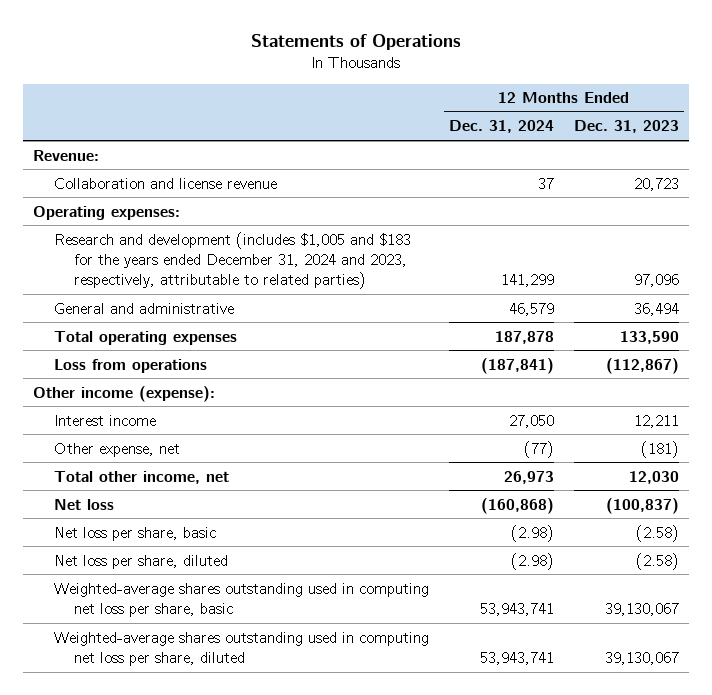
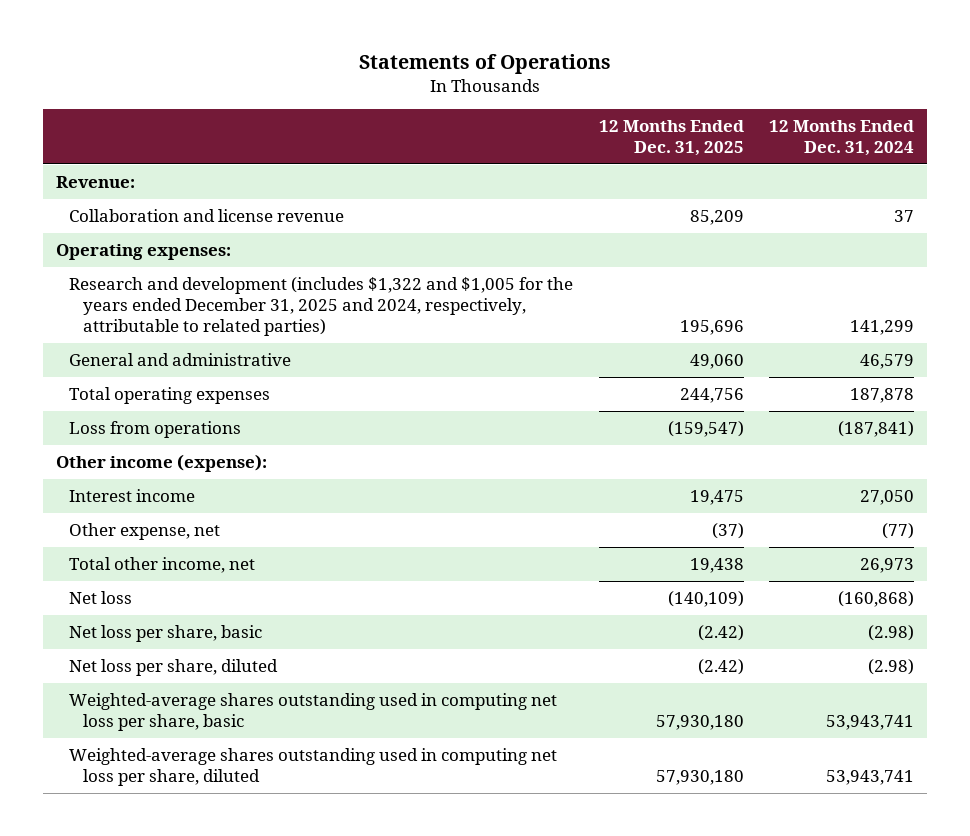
[574,120,680,134] Dec. 31, 2023 -> none
none -> [598,119,744,156] 12 Months Ended Dec. 31, 2025
[53,231,411,289] Research and development (includes $1,005 and $183 for the years ended December 31, 2024 and 2023, respectively, attributable to related parties) -> [69,276,574,337] Research and development (includes $1,322 and $1,005 for the years ended December 31, 2025 and 2024, respectively, attributable to related parties)

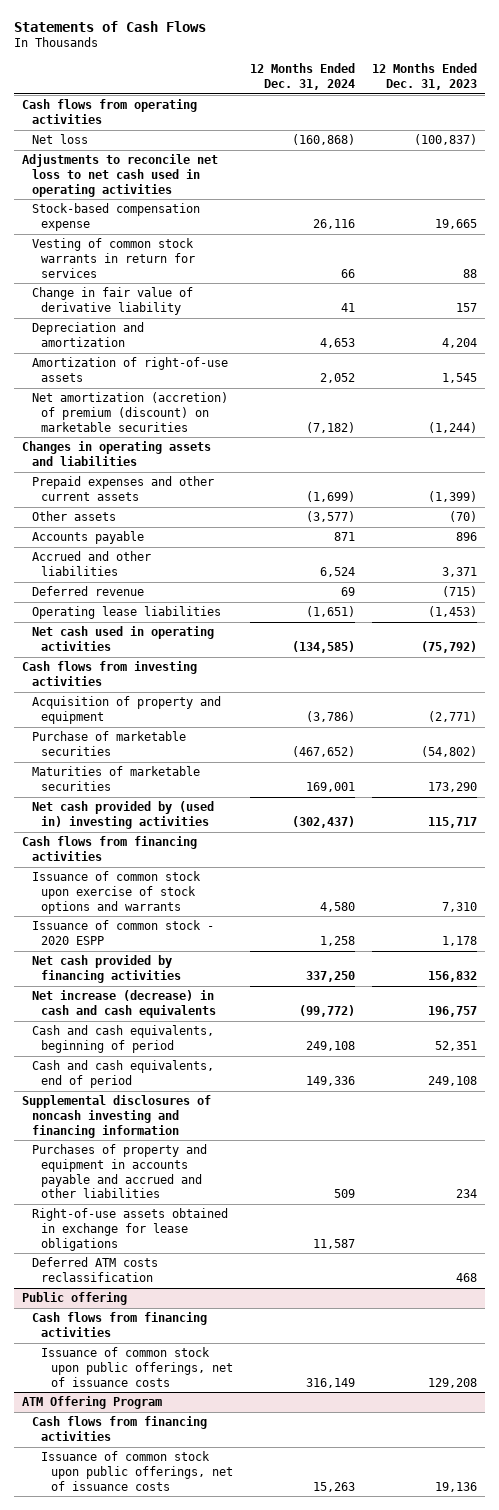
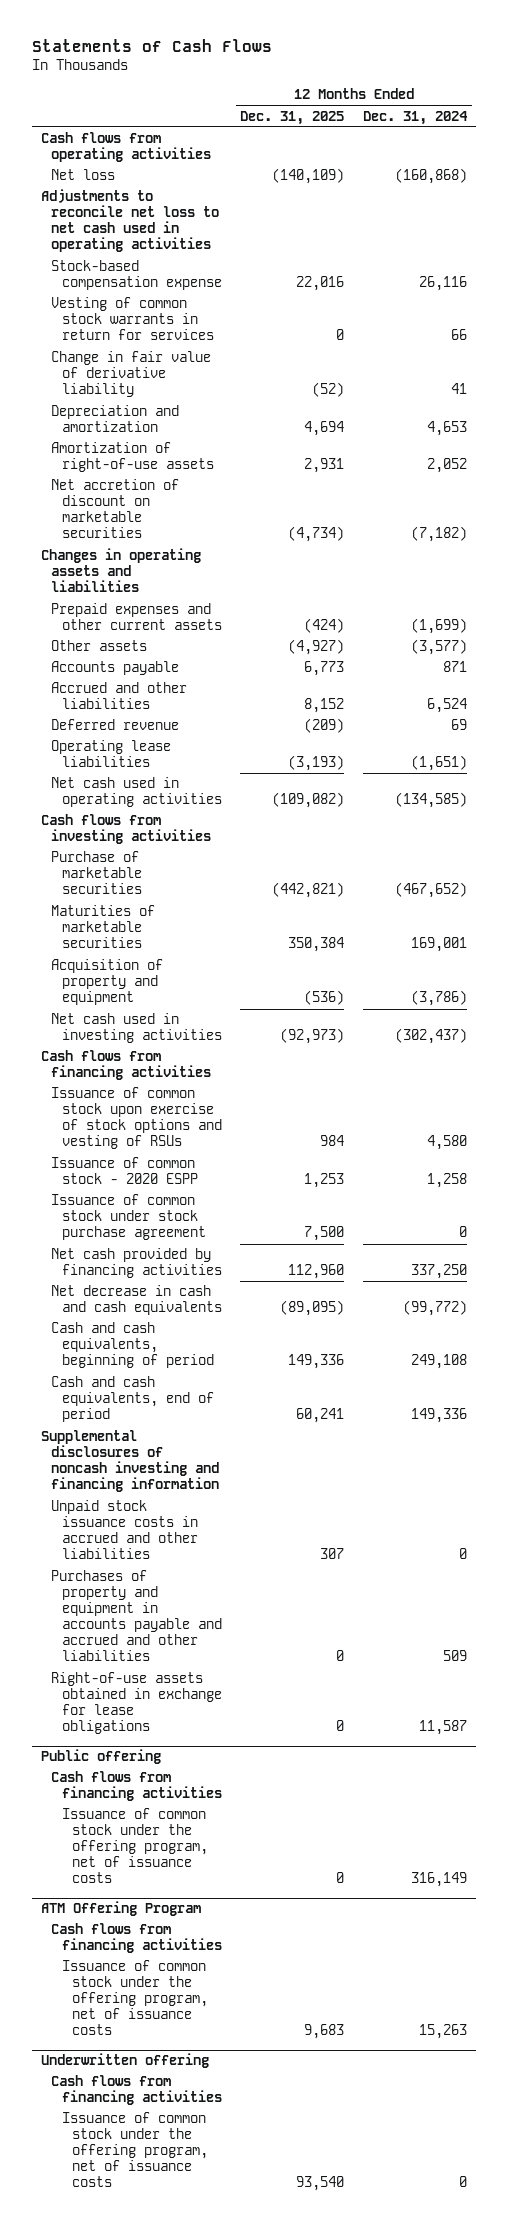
[371,63,477,90] 12 Months Ended Dec. 31, 2023 -> none
none -> [240,110,345,125] Dec. 31, 2025
[31,392,228,432] Net amortization (accretion) of premium (discount) on marketable securities -> [51,479,180,539] Net accretion of discount on marketable securities
[31,696,221,724] Acquisition of property and equipment -> [51,959,164,1006] Acquisition of property and equipment
[31,801,214,829] Net cash provided by (used in) investing activities -> [51,1013,222,1044] Net cash used in investing activities
[31,871,201,914] Issuance of common stock upon exercise of stock options and warrants -> [51,1087,222,1150] Issuance of common stock upon exercise of stock options and vesting of RSUs
none -> [51,1194,206,1241] Issuance of common stock under stock purchase agreement
[31,990,217,1018] Net increase (decrease) in cash and cash equivalents -> [51,1285,222,1316] Net decrease in cash and cash equivalents
none -> [51,1500,198,1560] Unpaid stock issuance costs in accrued and other liabilities
[31,1257,158,1282] Deferred ATM costs reclassification -> none
[41,1347,233,1387] Issuance of common stock upon public offerings, net of issuance costs -> [61,1808,209,1884] Issuance of common stock under the offering program, net of issuance costs
[41,1451,233,1491] Issuance of common stock upon public offerings, net of issuance costs -> [61,1960,209,2036] Issuance of common stock under the offering program, net of issuance costs
none -> [40,2053,209,2069] Underwritten offering
none -> [51,2075,222,2106] Cash flows from financing activities
none -> [61,2112,209,2188] Issuance of common stock under the offering program, net of issuance costs

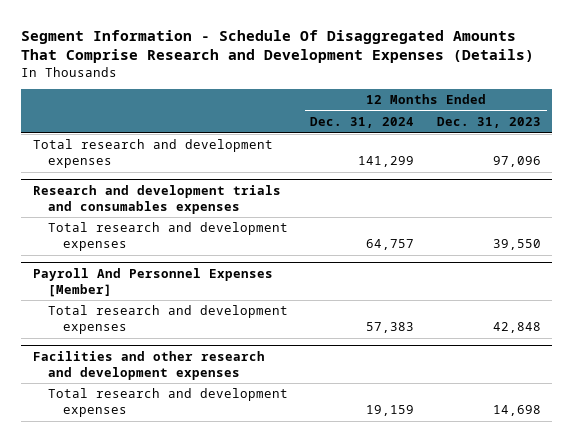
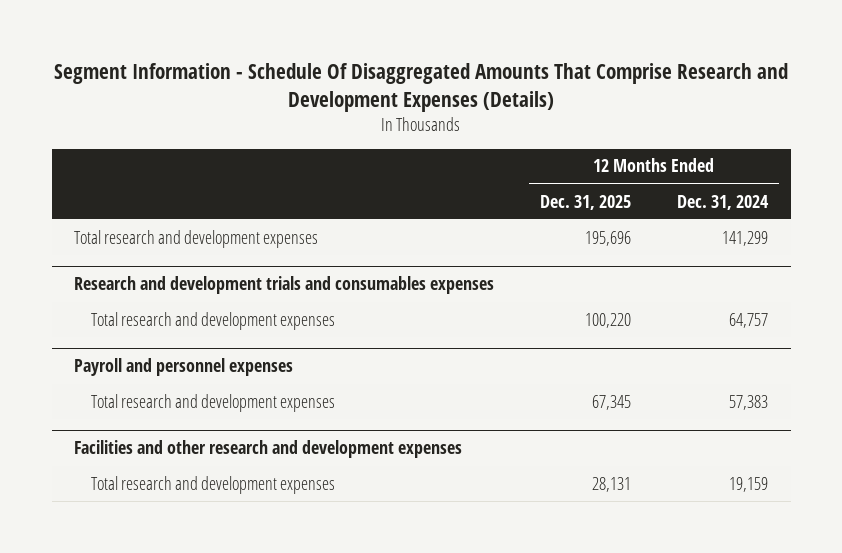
[436,117,541,129] Dec. 31, 2023 -> none
none -> [540,194,632,210] Dec. 31, 2025
[32,268,273,297] Payroll And Personnel Expenses [Member] -> [74,358,294,377] Payroll and personnel expenses

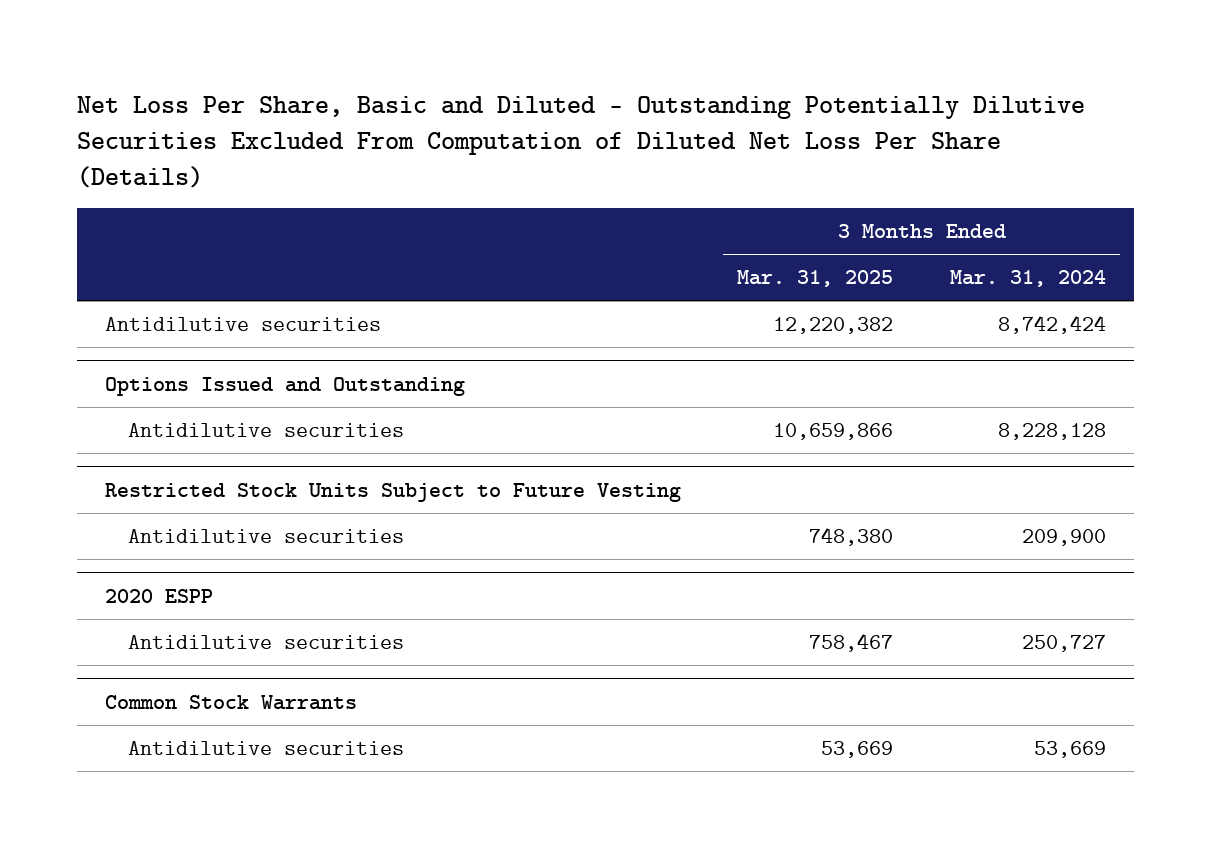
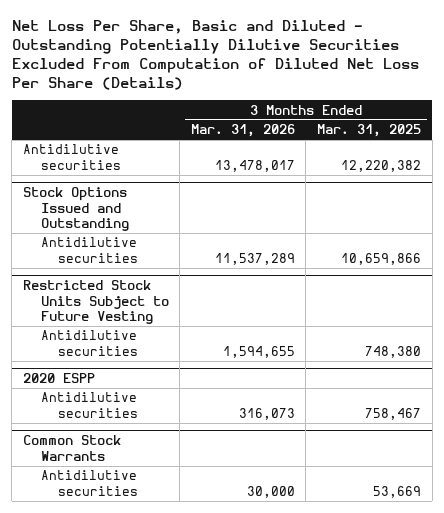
[949,270,1106,288] Mar. 31, 2024 -> none
none -> [190,124,295,138] Mar. 31, 2026
[105,376,466,396] Options Issued and Outstanding -> [22,187,129,232] Stock Options Issued and Outstanding

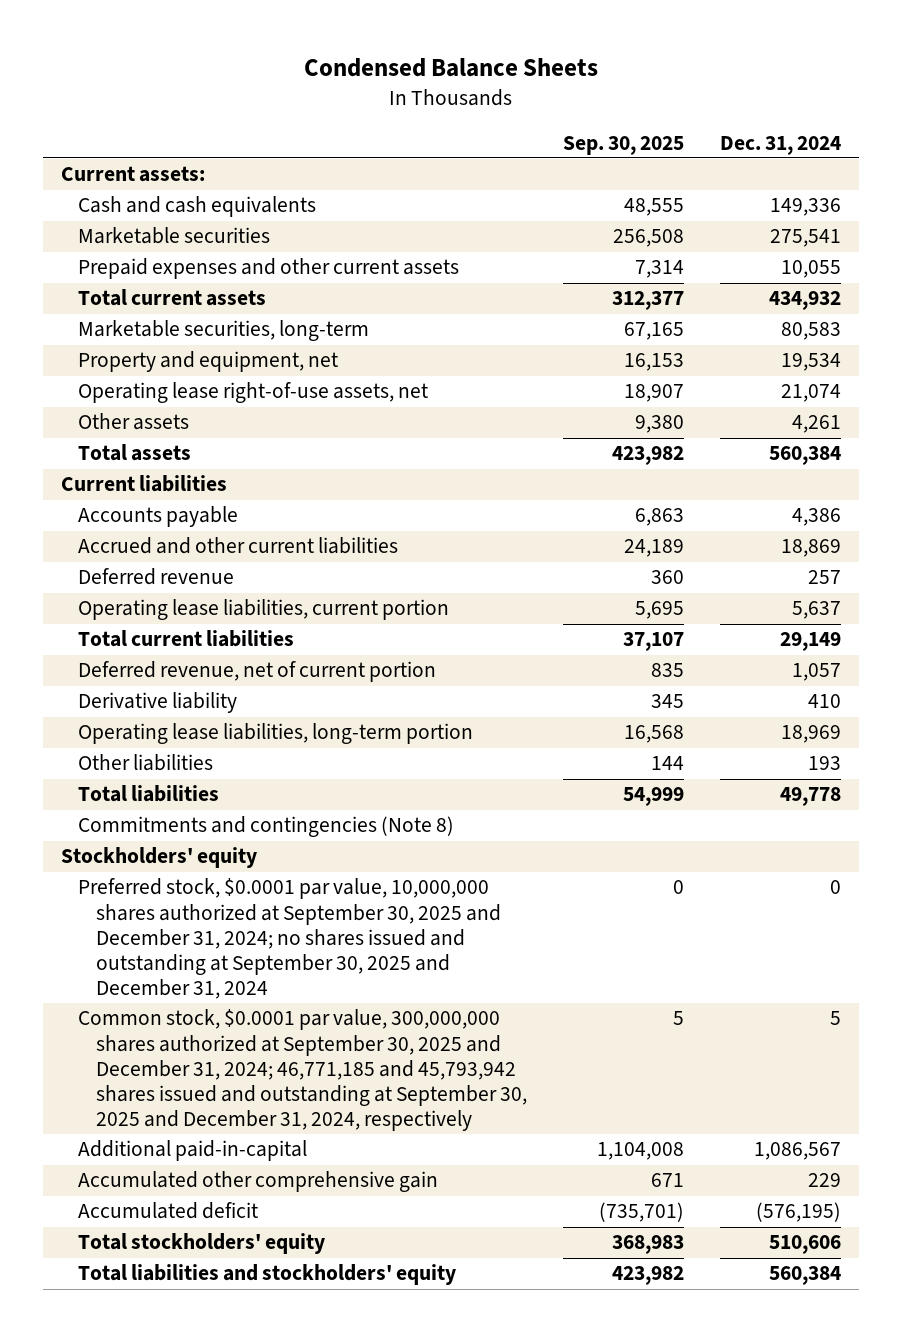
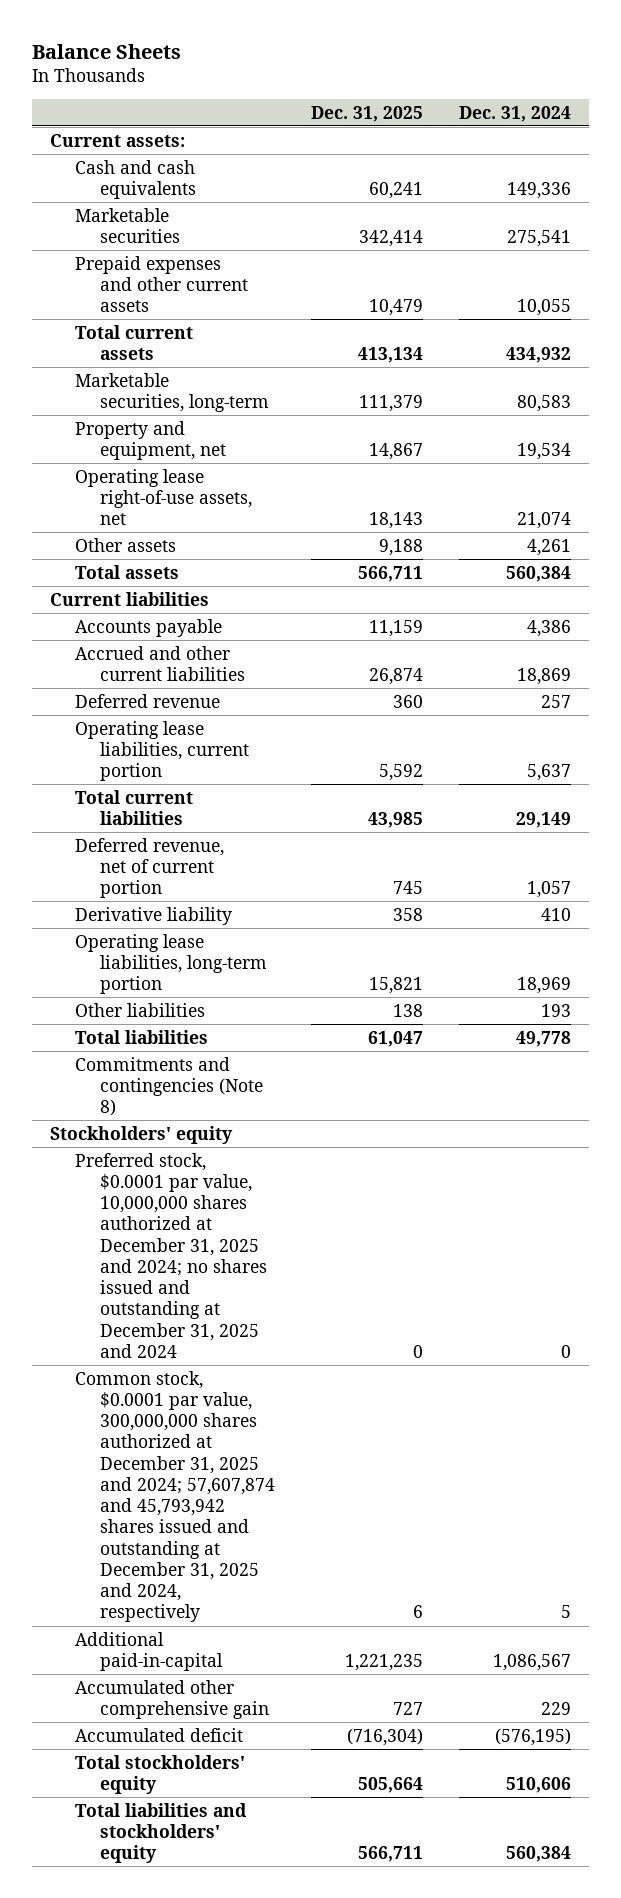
[304,58,599,78] Condensed Balance Sheets -> [31,43,181,59] Balance Sheets
[563,135,685,155] Sep. 30, 2025 -> none
none -> [311,105,424,122] Dec. 31, 2025
[78,878,502,1000] Preferred stock, $0.0001 par value, 10,000,000 shares authorized at September 30, 2025 and December 31, 2024; no shares issued and outstanding at September 30, 2025 and December 31, 2024 -> [75,1152,268,1358] Preferred stock, $0.0001 par value, 10,000,000 shares authorized at December 31, 2025 and 2024; no shares issued and outstanding at December 31, 2025 and 2024
[78,1009,528,1132] Common stock, $0.0001 par value, 300,000,000 shares authorized at September 30, 2025 and December 31, 2024; 46,771,185 and 45,793,942 shares issued and outstanding at September 30, 2025 and December 31, 2024, respectively -> [75,1370,276,1623] Common stock, $0.0001 par value, 300,000,000 shares authorized at December 31, 2025 and 2024; 57,607,874 and 45,793,942 shares issued and outstanding at December 31, 2025 and 2024, respectively

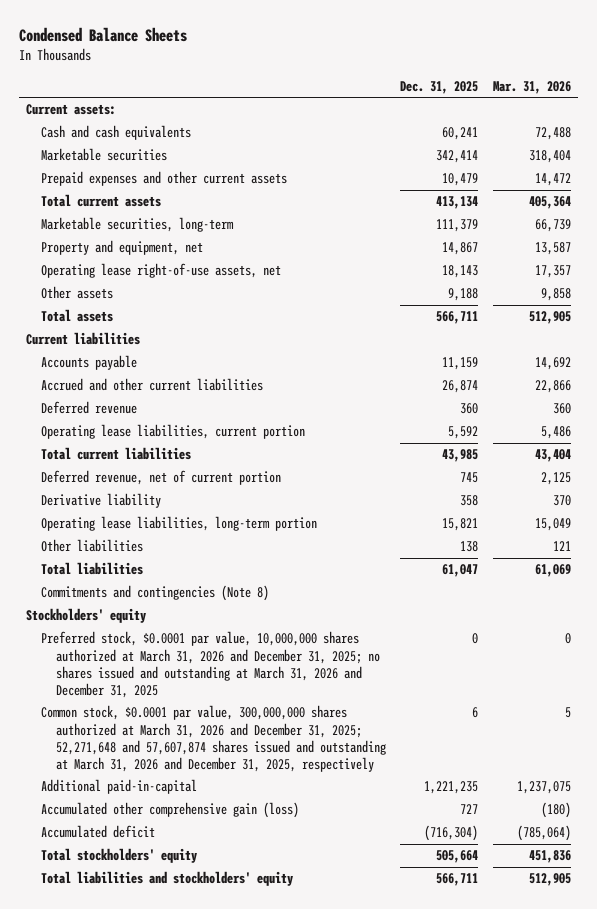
[31,43,181,59] Balance Sheets -> [18,27,187,43] Condensed Balance Sheets
[459,105,572,122] Dec. 31, 2024 -> none
none -> [493,80,572,94] Mar. 31, 2026
[75,1152,268,1358] Preferred stock, $0.0001 par value, 10,000,000 shares authorized at December 31, 2025 and 2024; no shares issued and outstanding at December 31, 2025 and 2024 -> [41,631,380,699] Preferred stock, $0.0001 par value, 10,000,000 shares authorized at March 31, 2026 and December 31, 2025; no shares issued and outstanding at March 31, 2026 and December 31, 2025
[75,1370,276,1623] Common stock, $0.0001 par value, 300,000,000 shares authorized at December 31, 2025 and 2024; 57,607,874 and 45,793,942 shares issued and outstanding at December 31, 2025 and 2024, respectively -> [41,705,386,773] Common stock, $0.0001 par value, 300,000,000 shares authorized at March 31, 2026 and December 31, 2025; 52,271,648 and 57,607,874 shares issued and outstanding at March 31, 2026 and December 31, 2025, respectively
[75,1679,270,1719] Accumulated other comprehensive gain -> [41,802,300,819] Accumulated other comprehensive gain (loss)

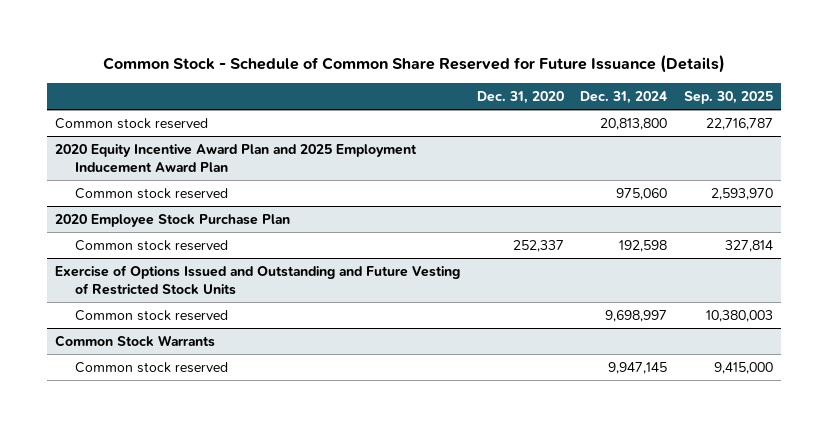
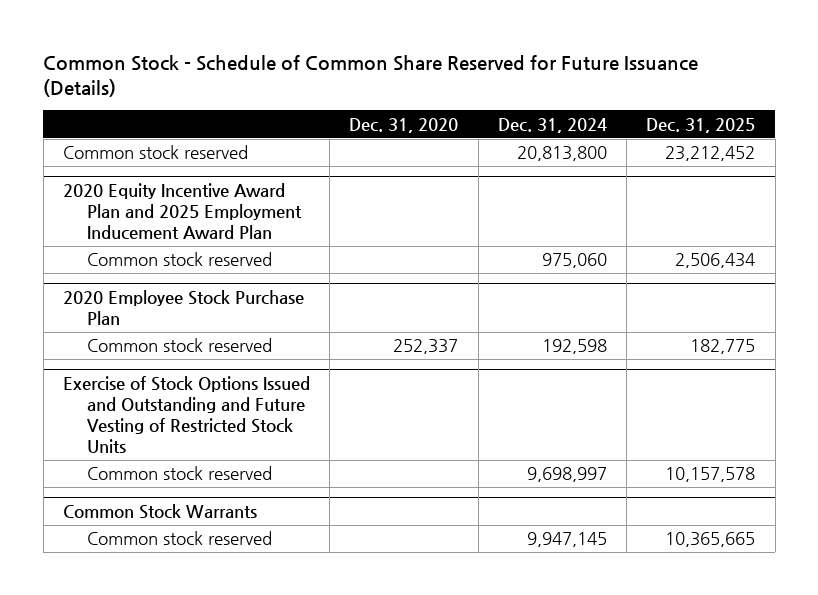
[683,90,773,104] Sep. 30, 2025 -> none
none -> [646,117,756,133] Dec. 31, 2025
[55,264,461,295] Exercise of Options Issued and Outstanding and Future Vesting of Restricted Stock Units -> [62,375,310,453] Exercise of Stock Options Issued and Outstanding and Future Vesting of Restricted Stock Units

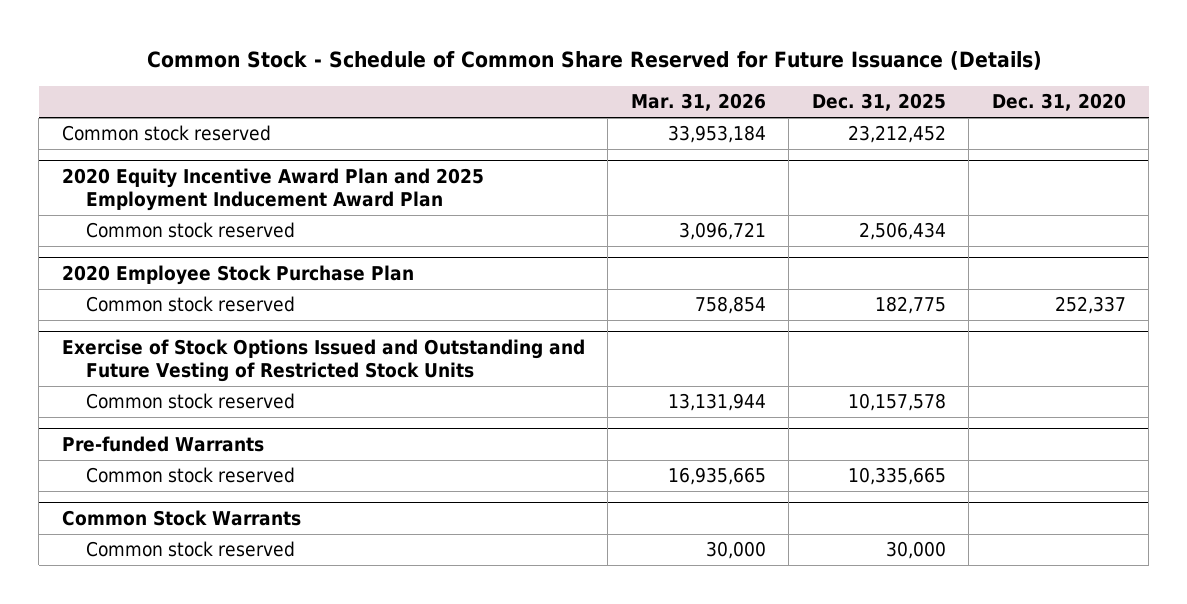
[497,117,607,133] Dec. 31, 2024 -> none
none -> [630,93,766,112] Mar. 31, 2026
none -> [61,435,264,452] Pre-funded Warrants
none -> [85,467,295,484] Common stock reserved
[665,532,756,548] 10,365,665 -> [885,541,946,560] 30,000

